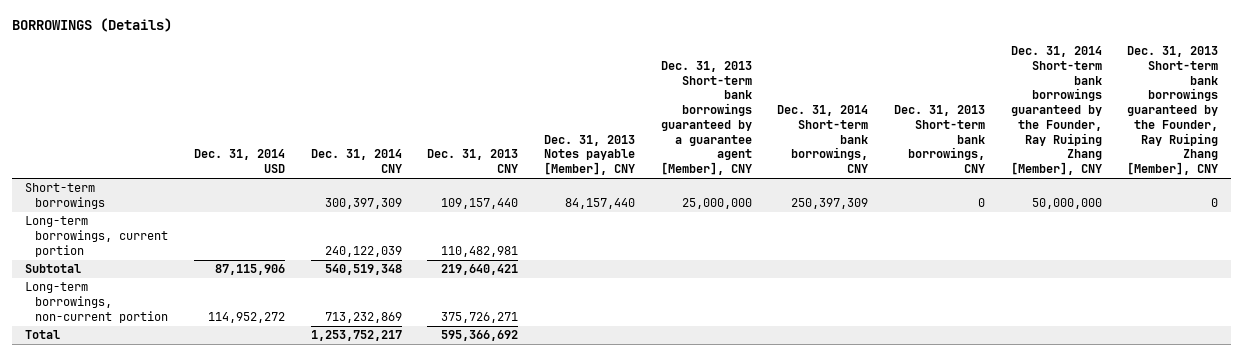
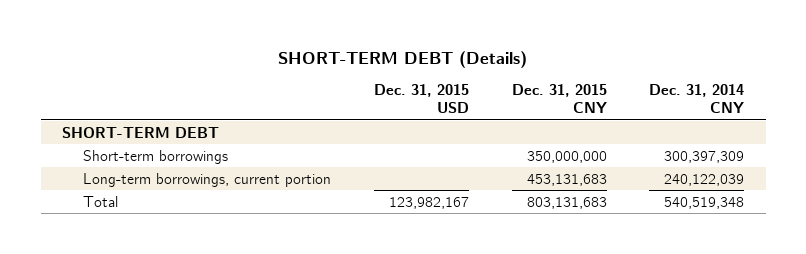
[12,18,173,33] BORROWINGS (Details) -> [278,50,528,68] SHORT-TERM DEBT (Details)
[193,149,285,174] Dec. 31, 2014 USD -> none
[427,149,519,174] Dec. 31, 2013 CNY -> none
[543,134,635,176] Dec. 31, 2013 Notes payable [Member], CNY -> none
[660,60,752,176] Dec. 31, 2013 Short-term bank borrowings guaranteed by a guarantee agent [Member], CNY -> none
[777,105,869,174] Dec. 31, 2014 Short-term bank borrowings, CNY -> none
[894,105,986,174] Dec. 31, 2013 Short-term bank borrowings, CNY -> none
[1010,46,1102,176] Dec. 31, 2014 Short-term bank borrowings guaranteed by the Founder, Ray Ruiping Zhang [Member], CNY -> none
[1127,46,1219,176] Dec. 31, 2013 Short-term bank borrowings guaranteed by the Founder, Ray Ruiping Zhang [Member], CNY -> none
none -> [373,84,469,114] Dec. 31, 2015 USD
none -> [511,84,607,114] Dec. 31, 2015 CNY
none -> [62,126,220,138] SHORT-TERM DEBT
[25,282,169,323] Long-term borrowings, non-current portion -> none
[25,330,61,340] Total -> none
[25,264,82,274] Subtotal -> [83,195,119,207] Total

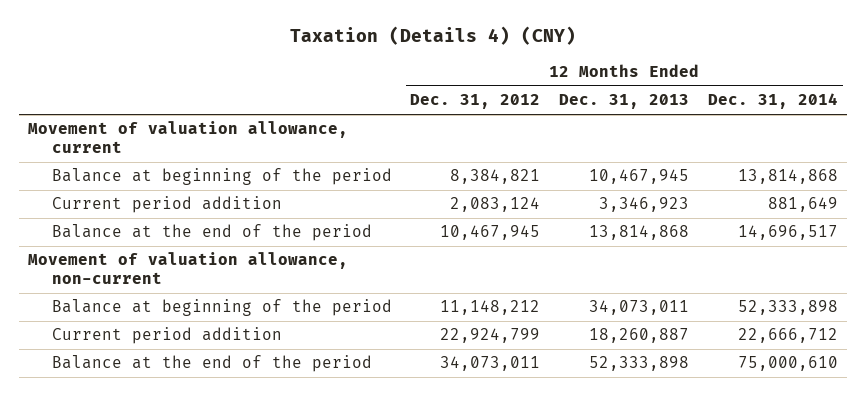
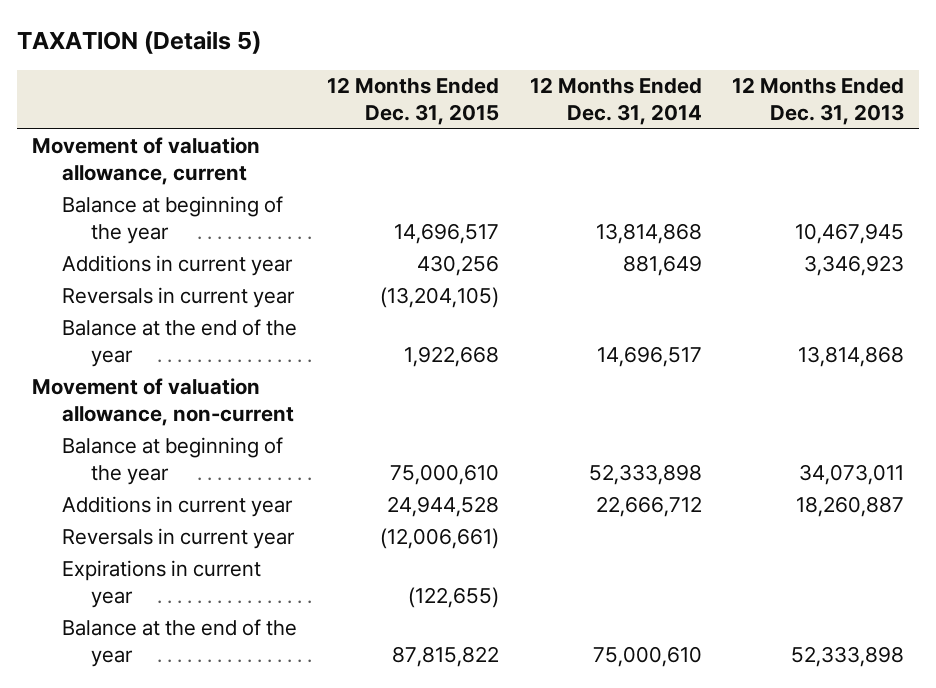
[289,26,576,46] Taxation (Details 4) (CNY) -> [16,31,261,55] TAXATION (Details 5)
[410,94,541,110] Dec. 31, 2012 -> none
none -> [327,77,500,126] 12 Months Ended Dec. 31, 2015
[51,168,392,186] Balance at beginning of the period -> [61,196,283,245] Balance at beginning of the year
[51,196,282,214] Current period addition -> [61,255,293,277] Additions in current year
none -> [61,287,295,309] Reversals in current year
[51,224,372,242] Balance at the end of the period -> [61,319,297,368] Balance at the end of the year
[51,299,392,317] Balance at beginning of the period -> [61,437,283,486] Balance at beginning of the year
[51,327,282,345] Current period addition -> [61,496,293,518] Additions in current year
none -> [61,528,295,550] Reversals in current year
none -> [61,560,261,609] Expirations in current year
[51,355,372,373] Balance at the end of the period -> [61,619,297,668] Balance at the end of the year

